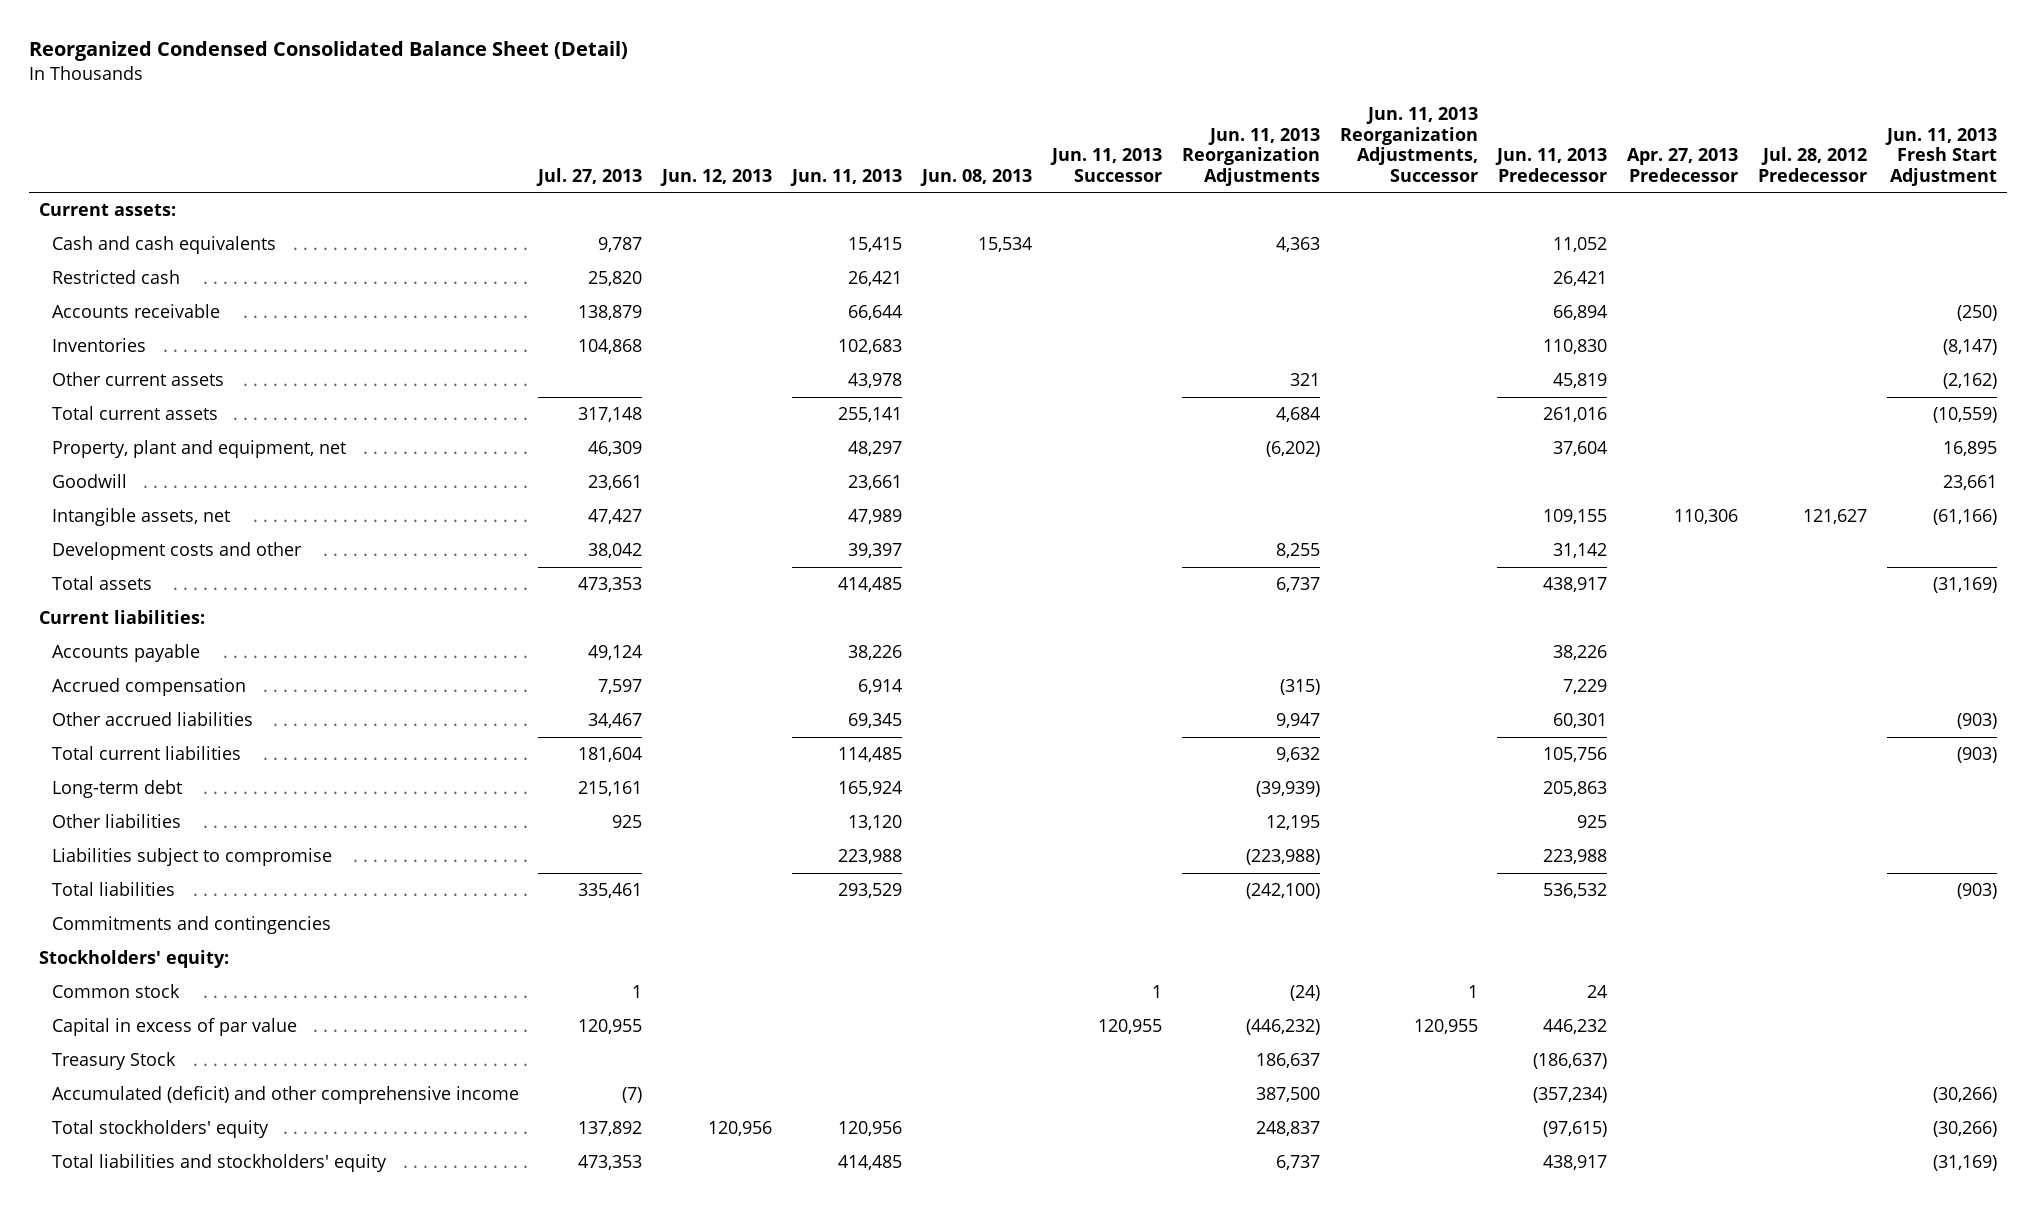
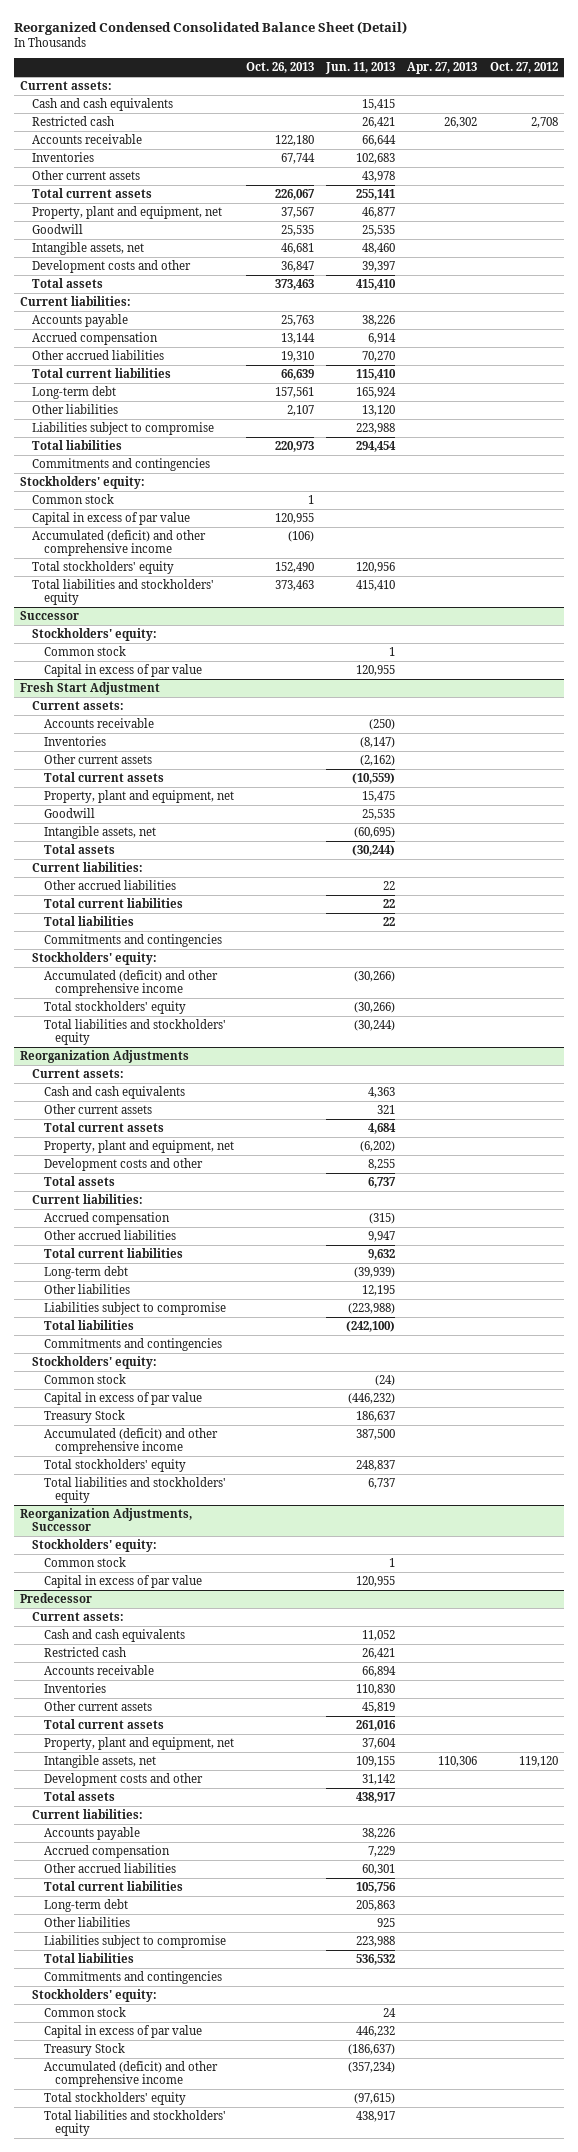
[536,167,643,186] Jul. 27, 2013 -> none
[660,168,773,186] Jun. 12, 2013 -> none
[919,168,1032,186] Jun. 08, 2013 -> none
[1049,148,1162,182] Jun. 11, 2013 Successor -> none
[1181,127,1320,186] Jun. 11, 2013 Reorganization Adjustments -> none
[1339,107,1478,182] Jun. 11, 2013 Reorganization Adjustments, Successor -> none
[1495,148,1608,182] Jun. 11, 2013 Predecessor -> none
[1627,148,1739,182] Apr. 27, 2013 Predecessor -> none
[1758,147,1868,182] Jul. 28, 2012 Predecessor -> none
[1884,127,1997,186] Jun. 11, 2013 Fresh Start Adjustment -> none
none -> [245,62,314,74] Oct. 26, 2013
none -> [407,62,478,75] Apr. 27, 2013
none -> [489,62,558,74] Oct. 27, 2012
[848,441,903,457] 48,297 -> [362,207,396,219] 46,877
[848,475,903,491] 23,661 -> [362,225,396,237] 25,535
[848,509,903,525] 47,989 -> [362,243,396,255] 48,460
[838,577,903,593] 414,485 -> [356,279,397,291] 415,410
[848,713,903,729] 69,345 -> [362,351,396,363] 70,270
[838,747,903,763] 114,485 -> [356,369,397,381] 115,410
[838,883,903,899] 293,529 -> [356,441,397,453] 294,454
[51,1052,176,1071] Treasury Stock -> none
[838,1155,903,1171] 414,485 -> [356,580,396,592] 415,410
none -> [20,611,80,621] Successor
none -> [32,628,158,642] Stockholders' equity:
none -> [43,646,126,657] Common stock
none -> [43,664,202,678] Capital in excess of par value
none -> [20,682,161,696] Fresh Start Adjustment
none -> [32,701,125,711] Current assets:
none -> [43,718,154,729] Accounts receivable
none -> [43,736,106,747] Inventories
none -> [43,754,152,765] Other current assets
none -> [43,772,164,783] Total current assets
none -> [43,790,234,804] Property, plant and equipment, net
none -> [43,808,95,819] Goodwill
none -> [43,826,156,840] Intangible assets, net
none -> [43,844,115,855] Total assets
none -> [32,862,144,873] Current liabilities:
none -> [43,880,176,891] Other accrued liabilities
none -> [43,898,183,909] Total current liabilities
none -> [43,916,134,927] Total liabilities
none -> [43,934,222,948] Commitments and contingencies
none -> [32,952,158,966] Stockholders' equity:
none -> [43,970,218,997] Accumulated (deficit) and other comprehensive income
none -> [43,1001,186,1015] Total stockholders' equity
none -> [43,1019,226,1046] Total liabilities and stockholders' equity
none -> [20,1050,190,1064] Reorganization Adjustments
none -> [32,1069,125,1079] Current assets:
none -> [43,1086,185,1100] Cash and cash equivalents
none -> [43,1104,152,1115] Other current assets
none -> [43,1122,164,1133] Total current assets
none -> [43,1140,234,1154] Property, plant and equipment, net
none -> [43,1158,203,1172] Development costs and other
none -> [43,1176,115,1187] Total assets
none -> [32,1194,144,1205] Current liabilities:
none -> [43,1212,170,1226] Accrued compensation
none -> [43,1230,176,1241] Other accrued liabilities
none -> [43,1248,183,1259] Total current liabilities
none -> [43,1266,128,1280] Long-term debt
none -> [43,1284,130,1295] Other liabilities
none -> [43,1302,226,1316] Liabilities subject to compromise
none -> [43,1320,134,1331] Total liabilities
none -> [43,1338,222,1352] Commitments and contingencies
none -> [32,1356,158,1370] Stockholders' equity:
none -> [43,1374,126,1385] Common stock
none -> [43,1392,202,1406] Capital in excess of par value
none -> [43,1410,125,1424] Treasury Stock
none -> [43,1428,218,1455] Accumulated (deficit) and other comprehensive income
none -> [43,1459,186,1473] Total stockholders' equity
none -> [43,1477,226,1504] Total liabilities and stockholders' equity
none -> [20,1508,193,1532] Reorganization Adjustments, Successor
none -> [32,1539,158,1553] Stockholders' equity:
none -> [43,1557,126,1568] Common stock
none -> [43,1575,202,1589] Capital in excess of par value
none -> [20,1593,93,1604] Predecessor
none -> [32,1612,125,1622] Current assets:
none -> [43,1629,185,1643] Cash and cash equivalents
none -> [43,1647,126,1658] Restricted cash
none -> [43,1665,154,1676] Accounts receivable
none -> [43,1683,106,1694] Inventories
none -> [43,1701,152,1712] Other current assets
none -> [43,1719,164,1730] Total current assets
none -> [43,1737,234,1751] Property, plant and equipment, net
none -> [43,1755,156,1769] Intangible assets, net
none -> [43,1773,203,1787] Development costs and other
none -> [43,1791,115,1802] Total assets
none -> [32,1809,144,1820] Current liabilities:
none -> [43,1827,140,1841] Accounts payable
none -> [43,1845,170,1859] Accrued compensation
none -> [43,1863,176,1874] Other accrued liabilities
none -> [43,1881,183,1892] Total current liabilities
none -> [43,1899,128,1913] Long-term debt
none -> [43,1917,130,1928] Other liabilities
none -> [43,1935,226,1949] Liabilities subject to compromise
none -> [43,1953,134,1964] Total liabilities
none -> [43,1971,222,1985] Commitments and contingencies
none -> [32,1989,158,2003] Stockholders' equity:
none -> [43,2007,126,2018] Common stock
none -> [43,2025,202,2039] Capital in excess of par value
none -> [43,2043,125,2057] Treasury Stock
none -> [43,2061,218,2088] Accumulated (deficit) and other comprehensive income
none -> [43,2092,186,2106] Total stockholders' equity
none -> [43,2110,226,2137] Total liabilities and stockholders' equity

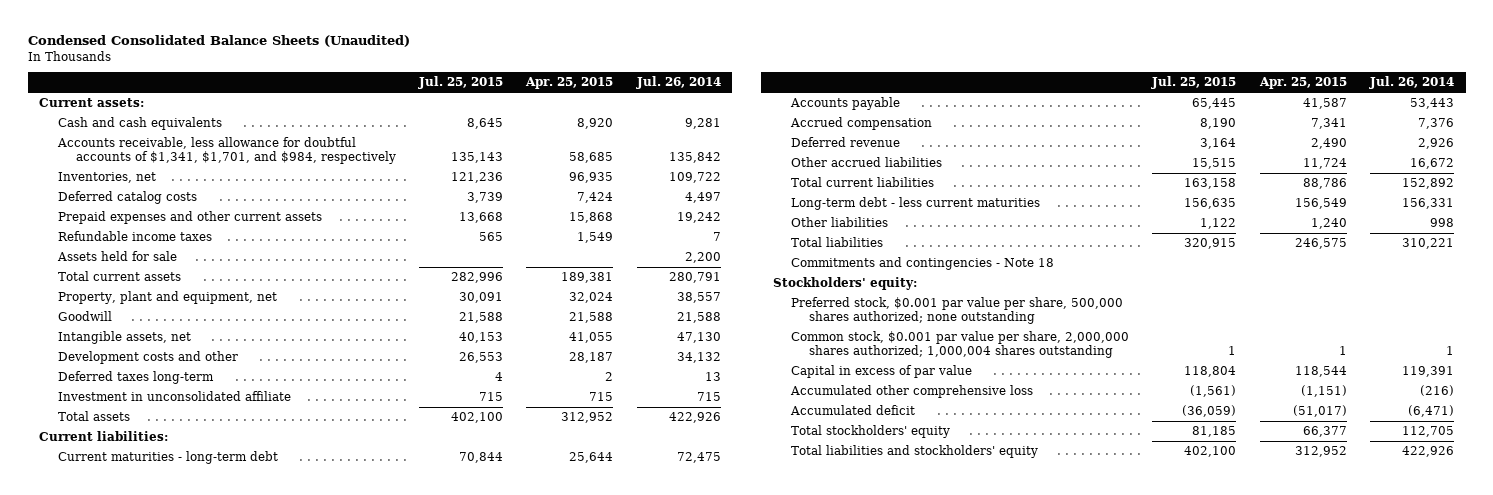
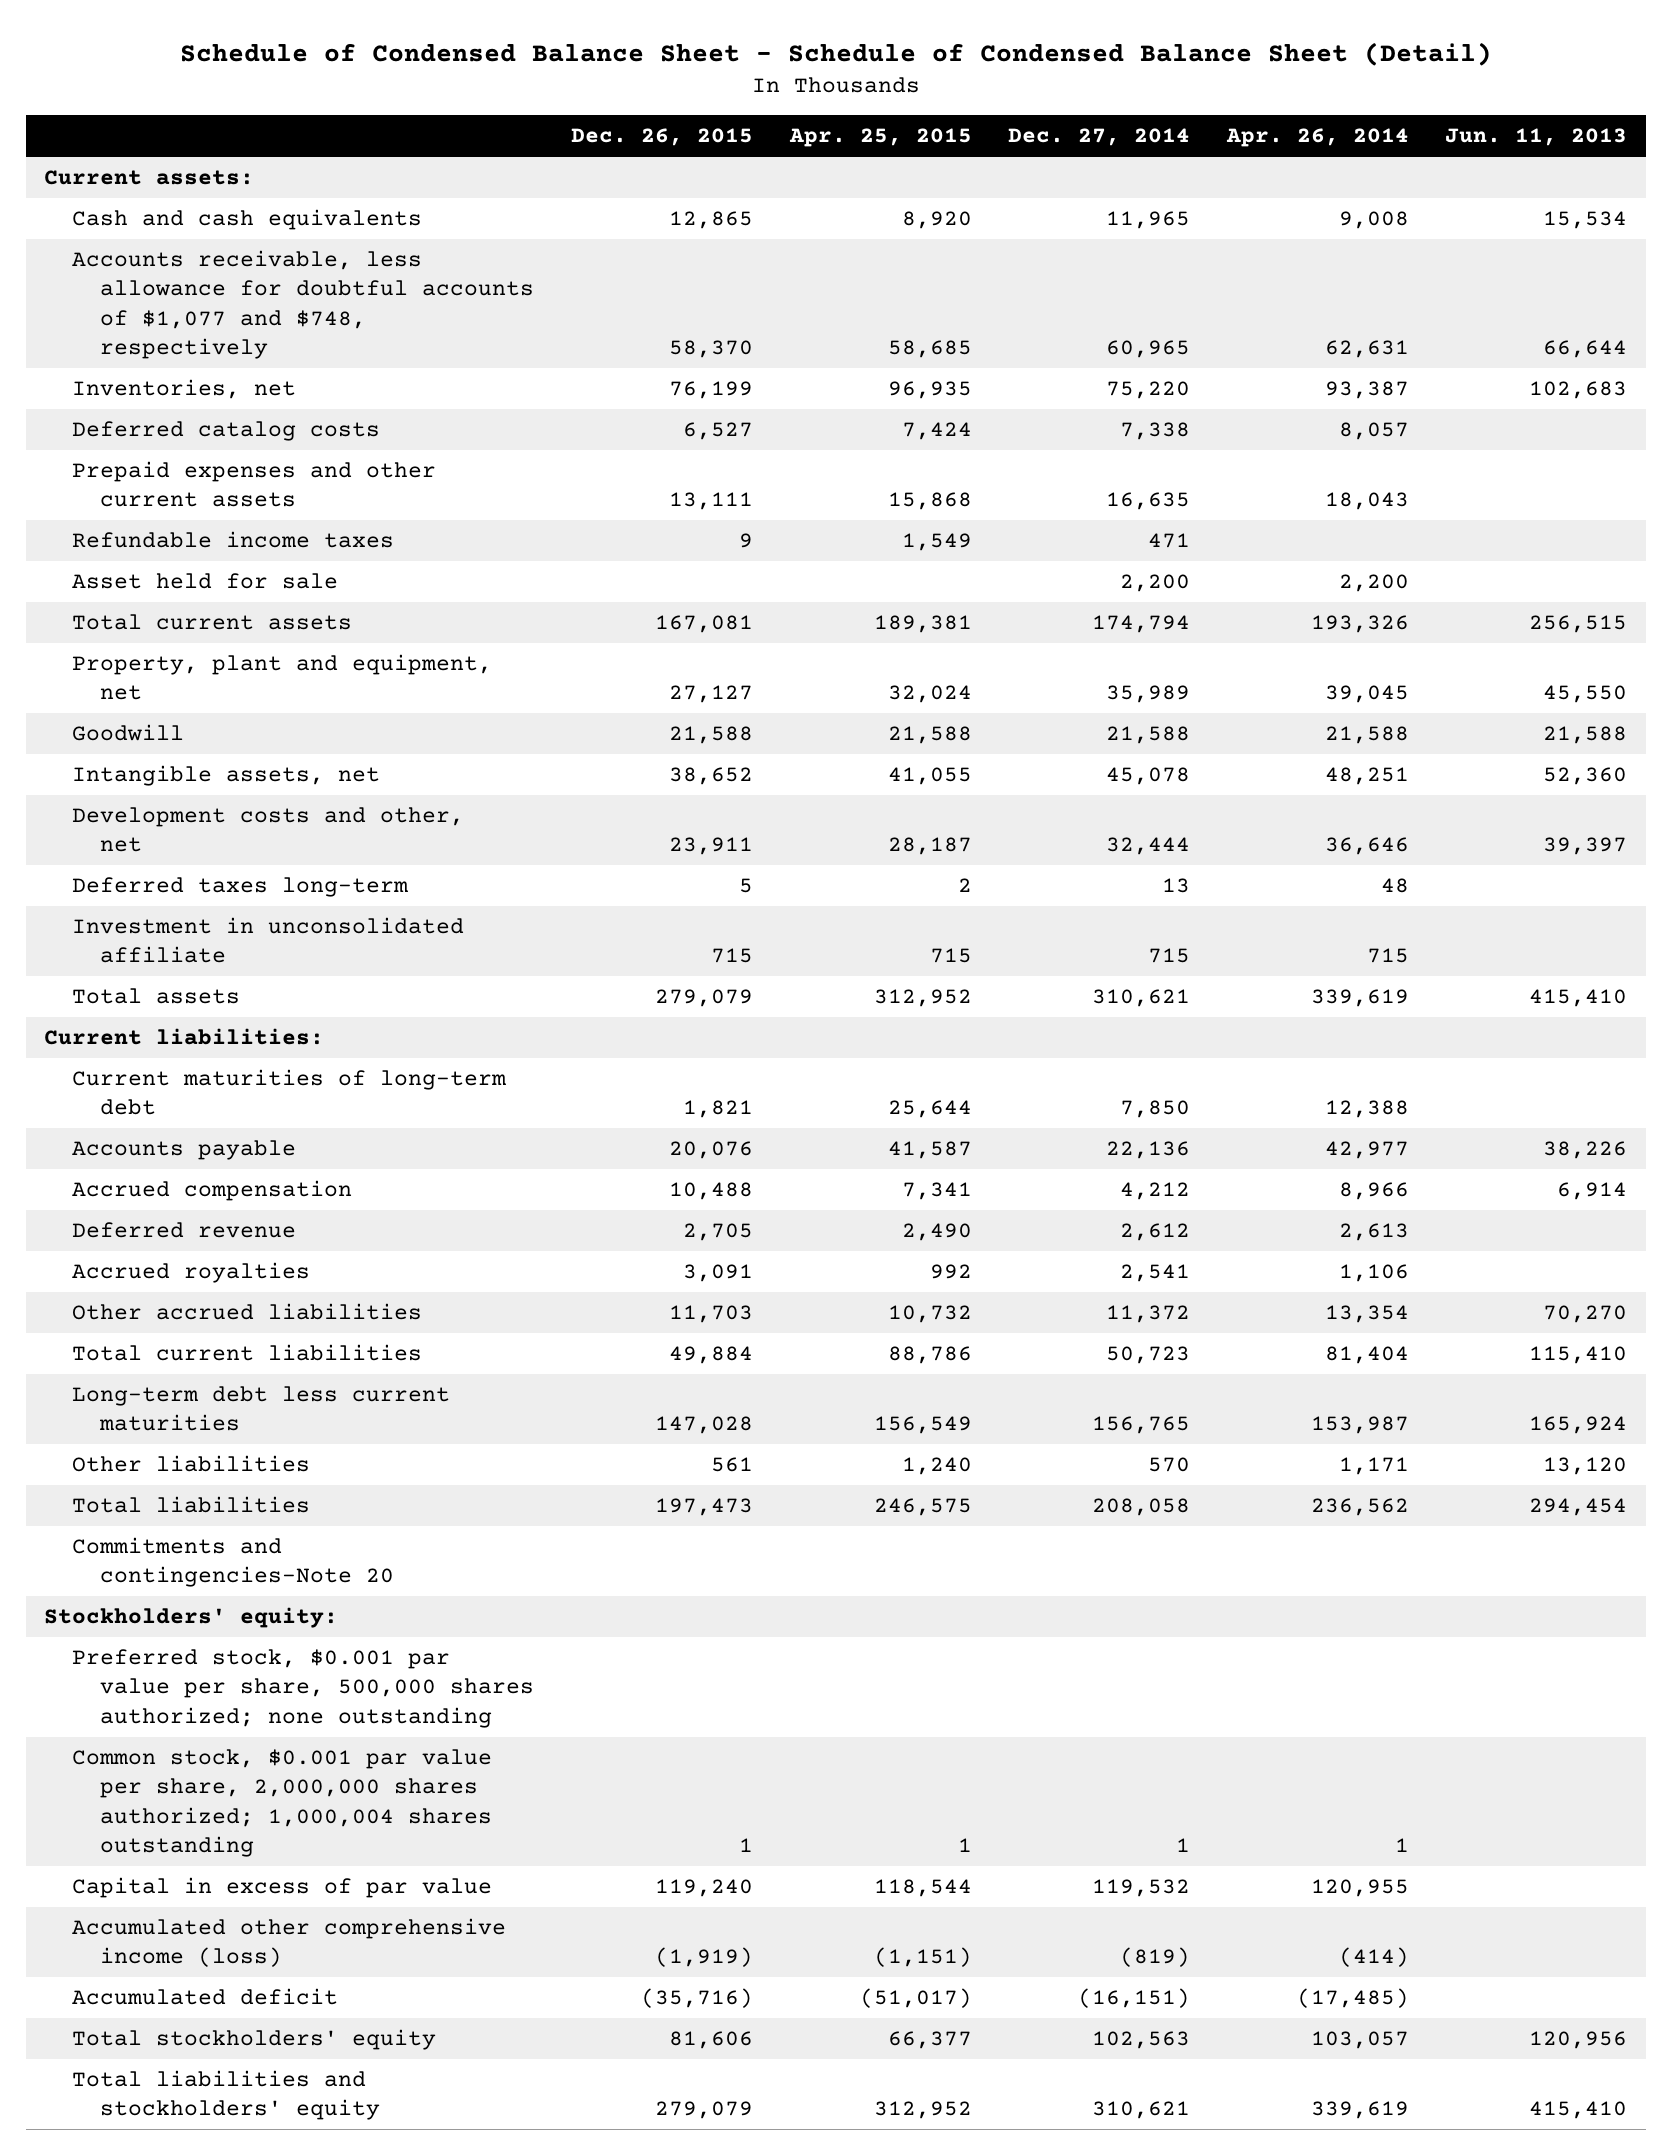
[27,35,410,48] Condensed Consolidated Balance Sheets (Unaudited) -> [179,42,1492,67] Schedule of Condensed Balance Sheet - Schedule of Condensed Balance Sheet (Detail)
[418,76,504,90] Jul. 25, 2015 -> none
[635,76,721,90] Jul. 26, 2014 -> none
none -> [570,128,753,147] Dec. 26, 2015
none -> [1008,128,1191,147] Dec. 27, 2014
none -> [1225,128,1409,148] Apr. 26, 2014
none -> [1445,128,1628,147] Jun. 11, 2013
[56,137,396,165] Accounts receivable, less allowance for doubtful accounts of $1,341, $1,701, and $984, respectively -> [72,250,535,359] Accounts receivable, less allowance for doubtful accounts of $1,077 and $748, respectively
[56,251,177,262] Assets held for sale -> [72,573,339,590] Asset held for sale
[57,351,238,365] Development costs and other -> [72,807,465,853] Development costs and other, net
[57,451,278,465] Current maturities - long-term debt -> [72,1069,508,1116] Current maturities of long-term debt
none -> [72,1262,311,1284] Accrued royalties
[1302,158,1347,170] 11,724 -> [887,1305,972,1324] 10,732
[790,197,1040,211] Long-term debt - less current maturities -> [72,1386,451,1432] Long-term debt less current maturities
[790,257,1054,271] Commitments and contingencies - Note 18 -> [72,1537,395,1588] Commitments and contingencies-Note 20
[789,385,1033,399] Accumulated other comprehensive loss -> [72,1918,507,1968] Accumulated other comprehensive income (loss)

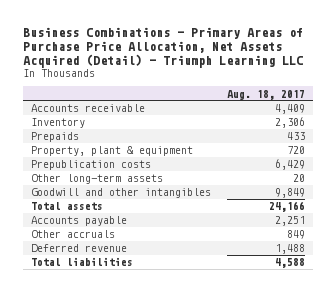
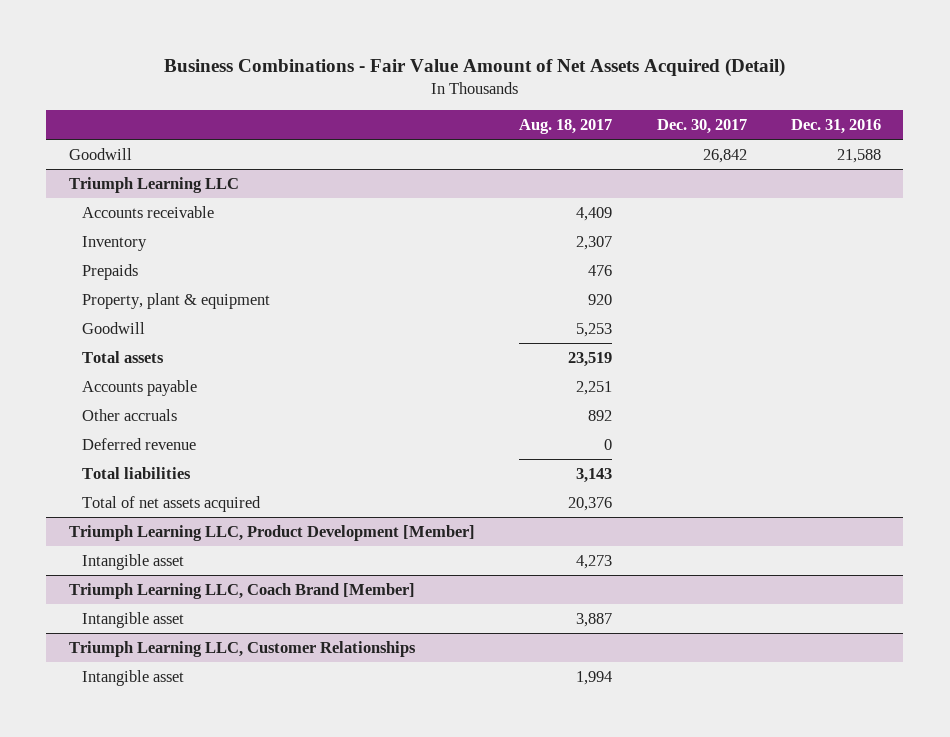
[23,27,304,69] Business Combinations - Primary Areas of Purchase Price Allocation, Net Assets Acquired (Detail) - Triumph Learning LLC -> [163,57,785,77] Business Combinations - Fair Value Amount of Net Assets Acquired (Detail)
none -> [656,119,747,135] Dec. 30, 2017
none -> [791,119,882,135] Dec. 31, 2016
none -> [68,147,132,160] Goodwill
none -> [68,176,239,193] Triumph Learning LLC
[31,160,152,171] Prepublication costs -> none
[31,174,164,185] Other long-term assets -> none
[31,188,212,199] Goodwill and other intangibles -> none
[275,117,306,129] 2,306 -> [576,235,613,250] 2,307
[287,132,306,141] 433 -> [588,264,613,276] 476
[287,146,306,155] 720 -> [588,293,613,305] 920
none -> [82,321,146,334] Goodwill
[269,201,306,213] 24,166 -> [568,351,613,367] 23,519
[287,230,306,240] 849 -> [588,409,613,421] 892
[275,244,306,255] 1,488 -> [604,438,613,450] 0
[275,258,306,269] 4,588 -> [576,467,613,483] 3,143
none -> [82,495,262,512] Total of net assets acquired
none -> [68,524,475,541] Triumph Learning LLC, Product Development [Member]
none -> [82,553,185,570] Intangible asset
none -> [68,582,415,599] Triumph Learning LLC, Coach Brand [Member]
none -> [82,611,185,628] Intangible asset
none -> [68,640,416,657] Triumph Learning LLC, Customer Relationships
none -> [82,669,185,686] Intangible asset

